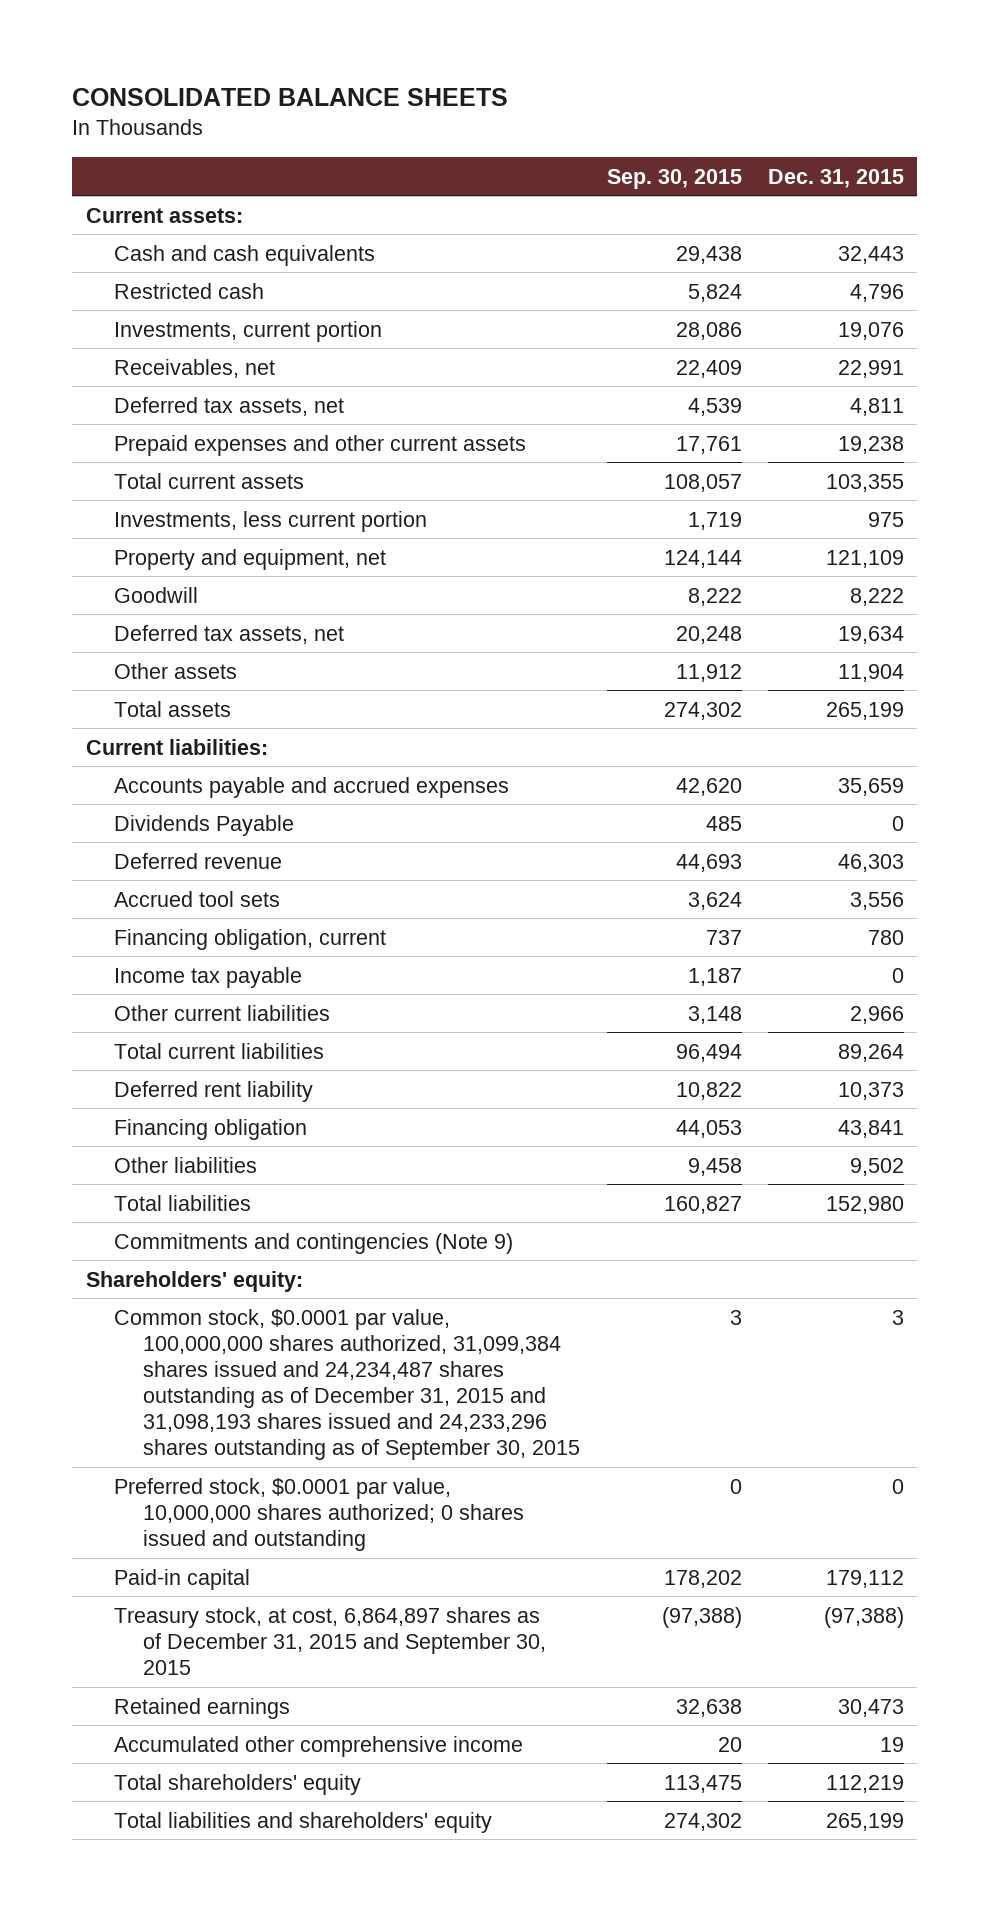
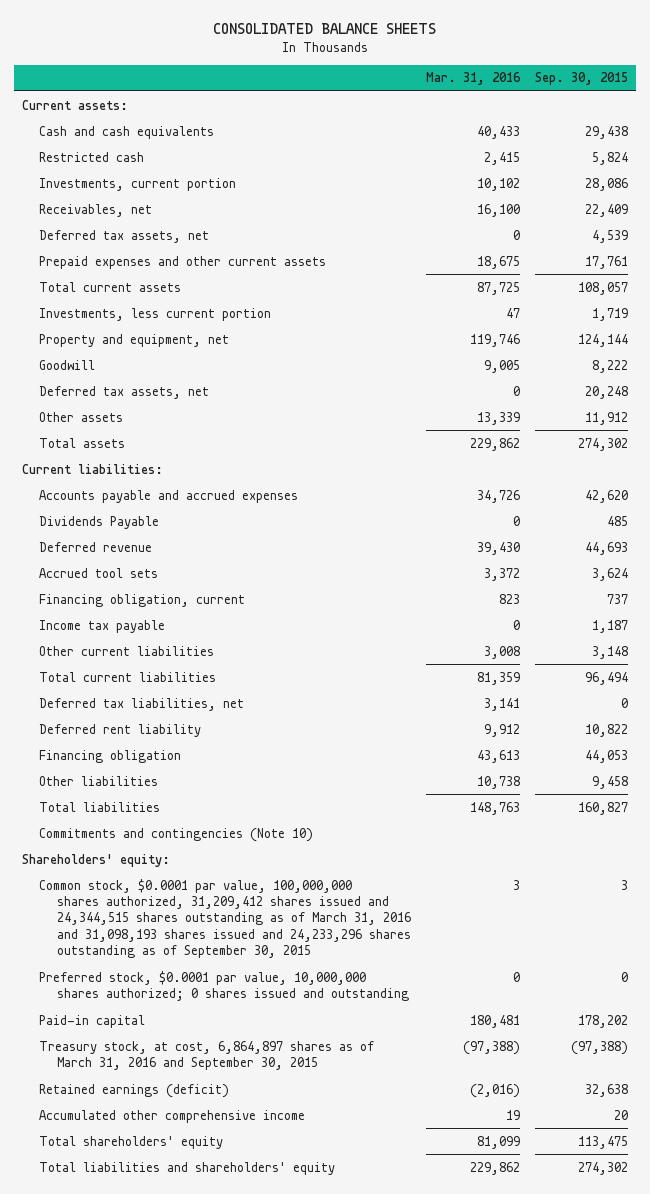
[767,168,904,188] Dec. 31, 2015 -> none
none -> [426,72,522,86] Mar. 31, 2016
none -> [39,697,245,711] Deferred tax liabilities, net
[114,1232,514,1254] Commitments and contingencies (Note 9) -> [39,827,314,842] Commitments and contingencies (Note 10)
[114,1308,581,1461] Common stock, $0.0001 par value, 100,000,000 shares authorized, 31,099,384 shares issued and 24,234,487 shares outstanding as of December 31, 2015 and 31,098,193 shares issued and 24,233,296 shares outstanding as of September 30, 2015 -> [39,878,411,959] Common stock, $0.0001 par value, 100,000,000 shares authorized, 31,209,412 shares issued and 24,344,515 shares outstanding as of March 31, 2016 and 31,098,193 shares issued and 24,233,296 shares outstanding as of September 30, 2015
[114,1606,547,1675] Treasury stock, at cost, 6,864,897 shares as of December 31, 2015 and September 30, 2015 -> [39,1040,375,1070] Treasury stock, at cost, 6,864,897 shares as of March 31, 2016 and September 30, 2015
[114,1697,291,1719] Retained earnings -> [39,1083,230,1098] Retained earnings (deficit)

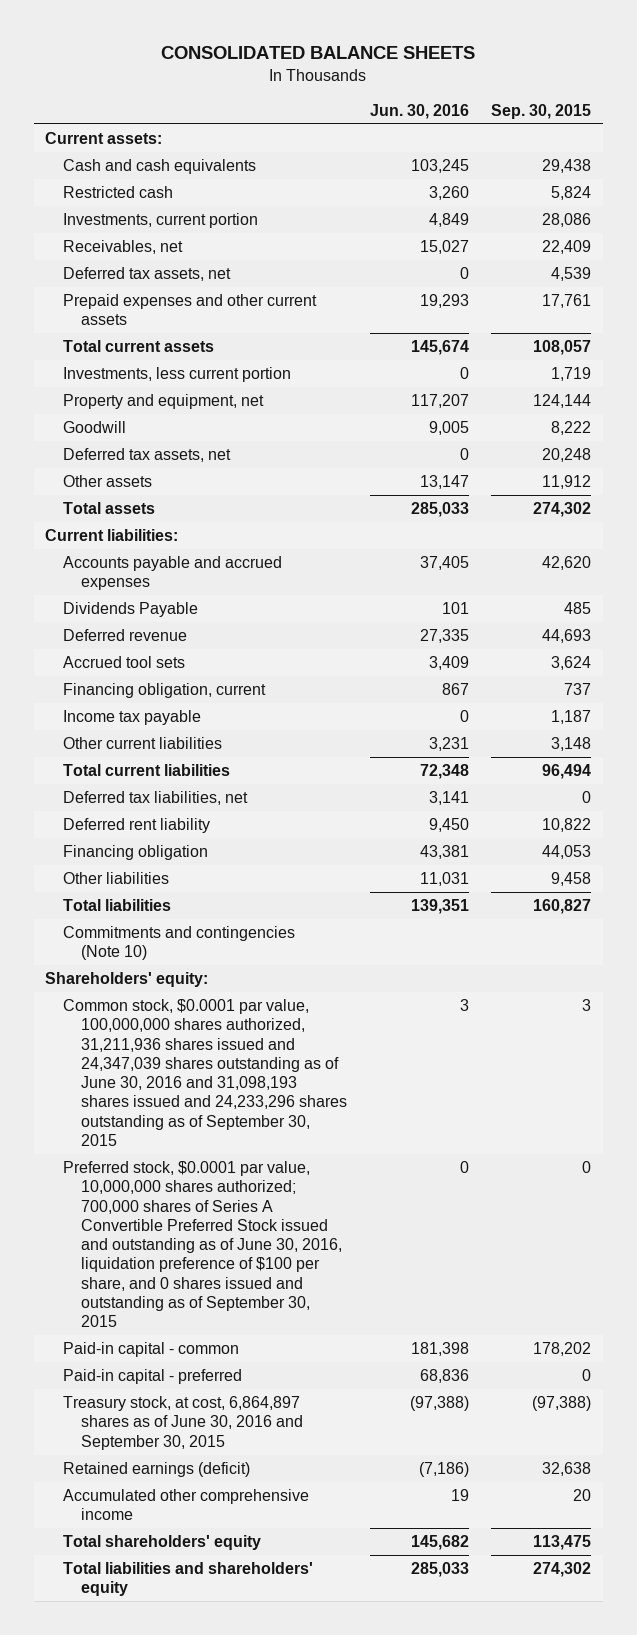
[426,72,522,86] Mar. 31, 2016 -> none
none -> [369,104,469,120] Jun. 30, 2016
[39,878,411,959] Common stock, $0.0001 par value, 100,000,000 shares authorized, 31,209,412 shares issued and 24,344,515 shares outstanding as of March 31, 2016 and 31,098,193 shares issued and 24,233,296 shares outstanding as of September 30, 2015 -> [63,999,348,1146] Common stock, $0.0001 par value, 100,000,000 shares authorized, 31,211,936 shares issued and 24,347,039 shares outstanding as of June 30, 2016 and 31,098,193 shares issued and 24,233,296 shares outstanding as of September 30, 2015
[39,970,409,1001] Preferred stock, $0.0001 par value, 10,000,000 shares authorized; 0 shares issued and outstanding -> [63,1161,343,1328] Preferred stock, $0.0001 par value, 10,000,000 shares authorized; 700,000 shares of Series A Convertible Preferred Stock issued and outstanding as of June 30, 2016, liquidation preference of $100 per share, and 0 shares issued and outstanding as of September 30, 2015
[39,1014,146,1028] Paid-in capital -> [63,1342,240,1358] Paid-in capital - common
none -> [63,1369,243,1385] Paid-in capital - preferred
[39,1040,375,1070] Treasury stock, at cost, 6,864,897 shares as of March 31, 2016 and September 30, 2015 -> [63,1396,304,1450] Treasury stock, at cost, 6,864,897 shares as of June 30, 2016 and September 30, 2015

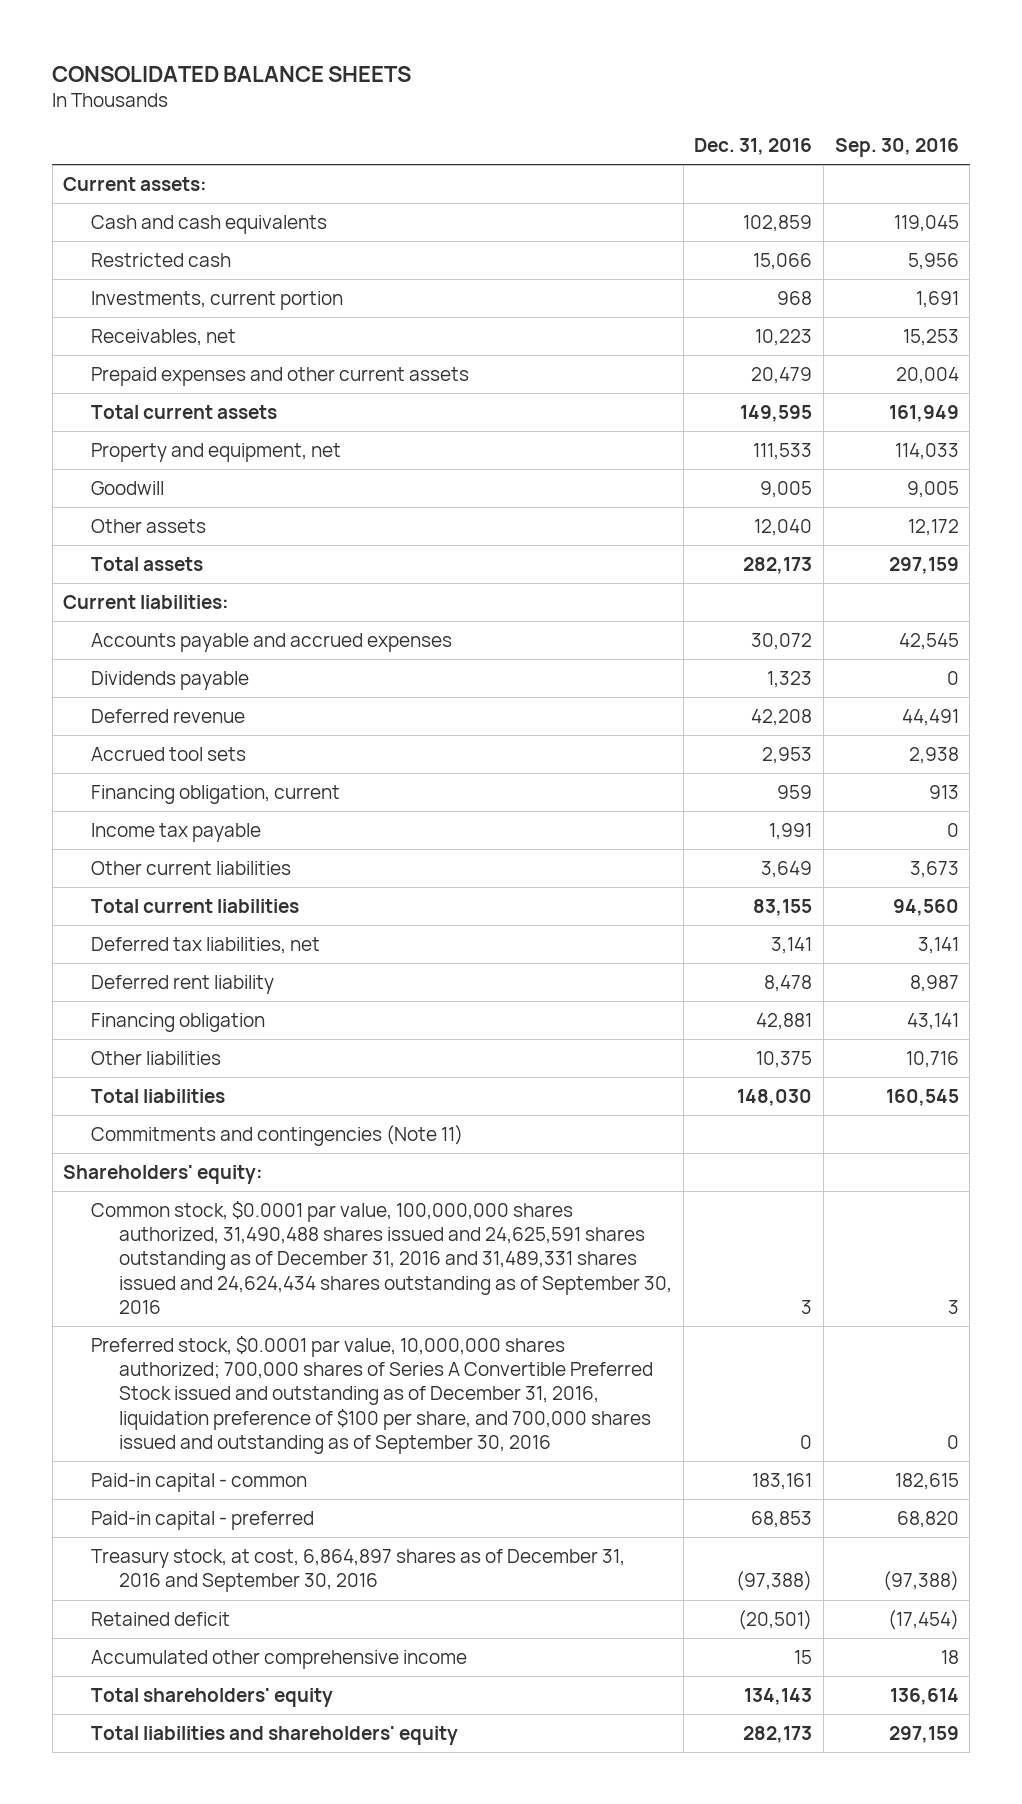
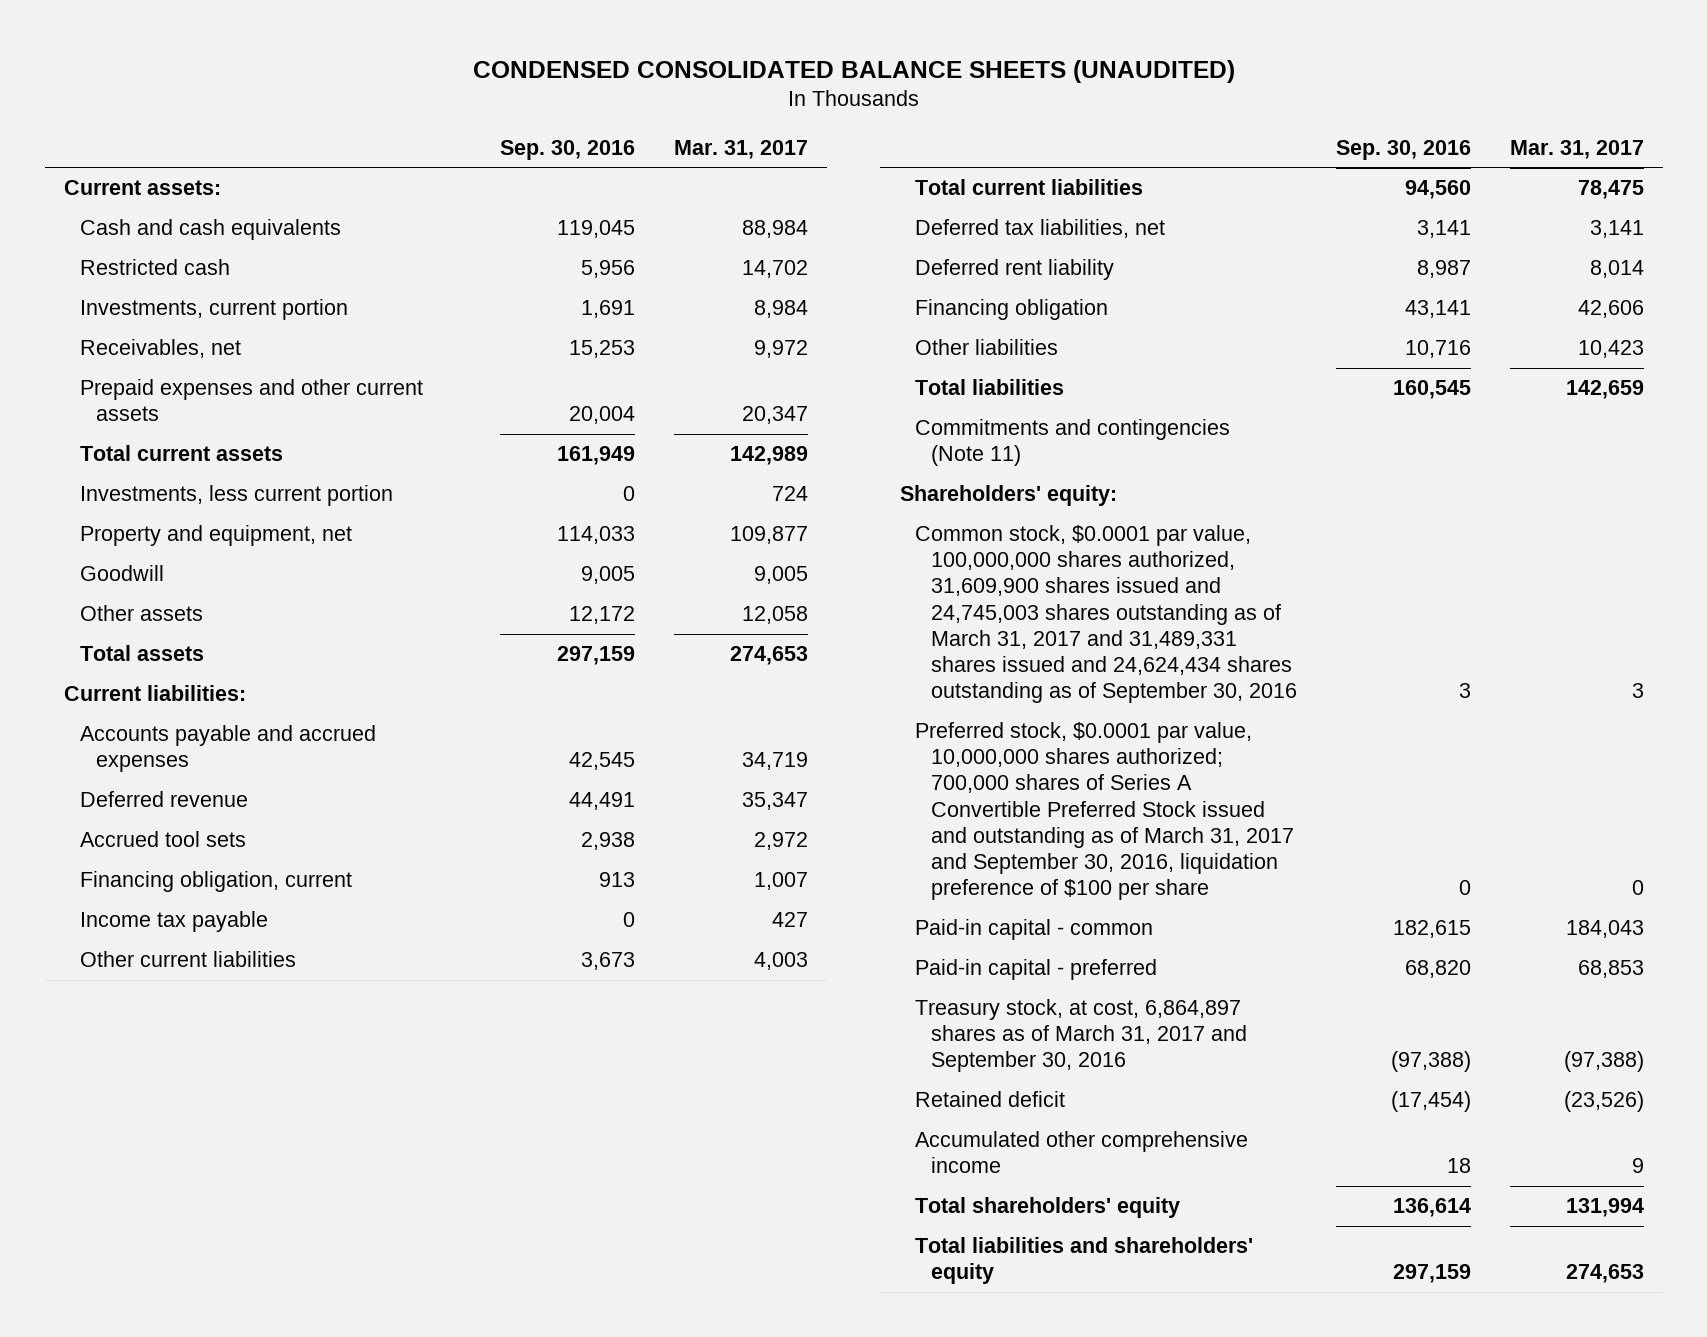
[52,65,412,82] CONSOLIDATED BALANCE SHEETS -> [472,59,1235,83] CONDENSED CONSOLIDATED BALANCE SHEETS (UNAUDITED)
[694,138,813,156] Dec. 31, 2016 -> none
none -> [673,139,808,159] Mar. 31, 2017
none -> [79,485,393,507] Investments, less current portion
[91,671,250,691] Dividends payable -> none
[91,1201,672,1314] Common stock, $0.0001 par value, 100,000,000 shares authorized, 31,490,488 shares issued and 24,625,591 shares outstanding as of December 31, 2016 and 31,489,331 shares issued and 24,624,434 shares outstanding as of September 30, 2016 -> [915,525,1298,704] Common stock, $0.0001 par value, 100,000,000 shares authorized, 31,609,900 shares issued and 24,745,003 shares outstanding as of March 31, 2017 and 31,489,331 shares issued and 24,624,434 shares outstanding as of September 30, 2016
[91,1336,653,1454] Preferred stock, $0.0001 par value, 10,000,000 shares authorized; 700,000 shares of Series A Convertible Preferred Stock issued and outstanding as of December 31, 2016, liquidation preference of $100 per share, and 700,000 shares issued and outstanding as of September 30, 2016 -> [915,722,1295,901] Preferred stock, $0.0001 par value, 10,000,000 shares authorized; 700,000 shares of Series A Convertible Preferred Stock issued and outstanding as of March 31, 2017 and September 30, 2016, liquidation preference of $100 per share
[91,1549,626,1593] Treasury stock, at cost, 6,864,897 shares as of December 31, 2016 and September 30, 2016 -> [915,999,1248,1073] Treasury stock, at cost, 6,864,897 shares as of March 31, 2017 and September 30, 2016

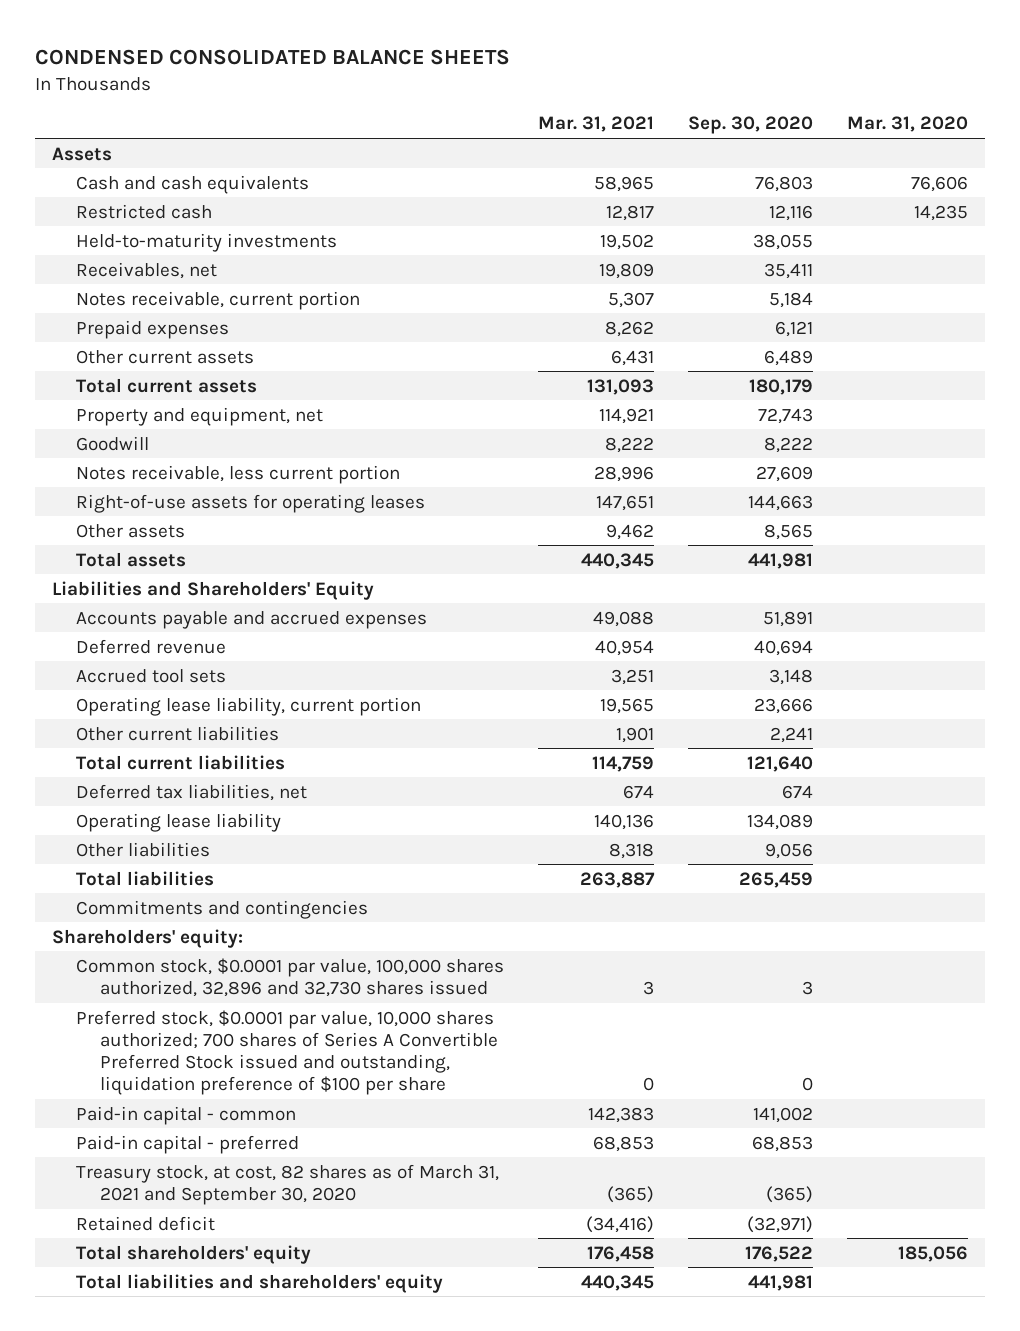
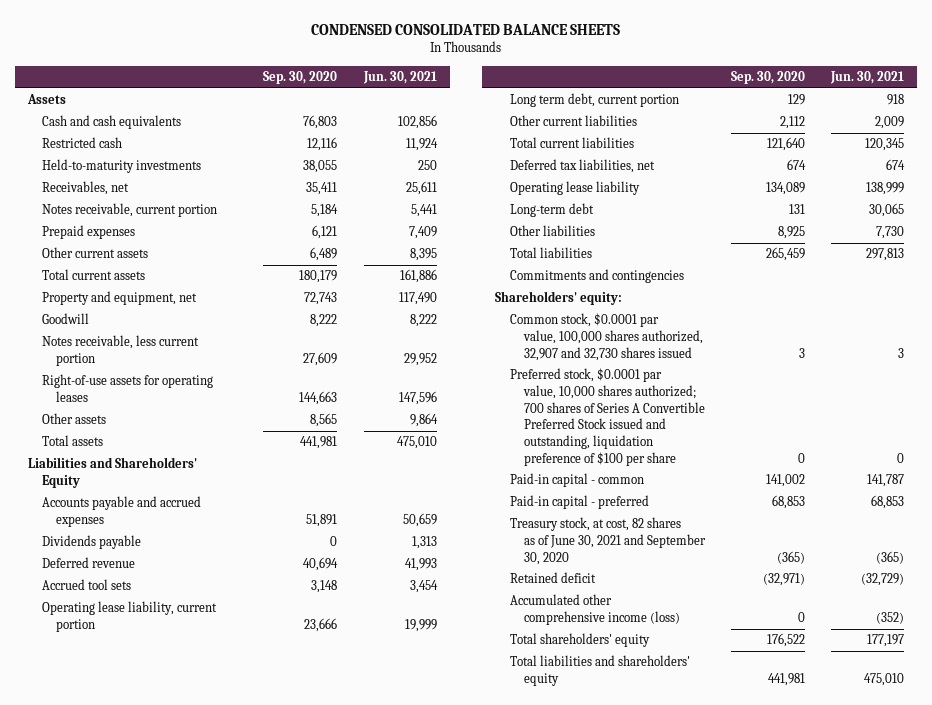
[537,116,654,133] Mar. 31, 2021 -> none
[846,116,968,133] Mar. 31, 2020 -> none
none -> [362,70,437,84] Jun. 30, 2021
none -> [42,535,142,550] Dividends payable
none -> [509,93,679,108] Long term debt, current portion
[769,726,813,743] 2,241 -> [780,116,806,130] 2,112
none -> [509,203,594,218] Long-term debt
[764,842,813,859] 9,056 -> [778,226,806,240] 8,925
[75,957,504,997] Common stock, $0.0001 par value, 100,000 shares authorized, 32,896 and 32,730 shares issued -> [509,313,703,361] Common stock, $0.0001 par value, 100,000 shares authorized, 32,907 and 32,730 shares issued
[75,1163,499,1205] Treasury stock, at cost, 82 shares as of March 31, 2021 and September 30, 2020 -> [509,517,706,565] Treasury stock, at cost, 82 shares as of June 30, 2021 and September 30, 2020
none -> [509,594,680,626] Accumulated other comprehensive income (loss)

